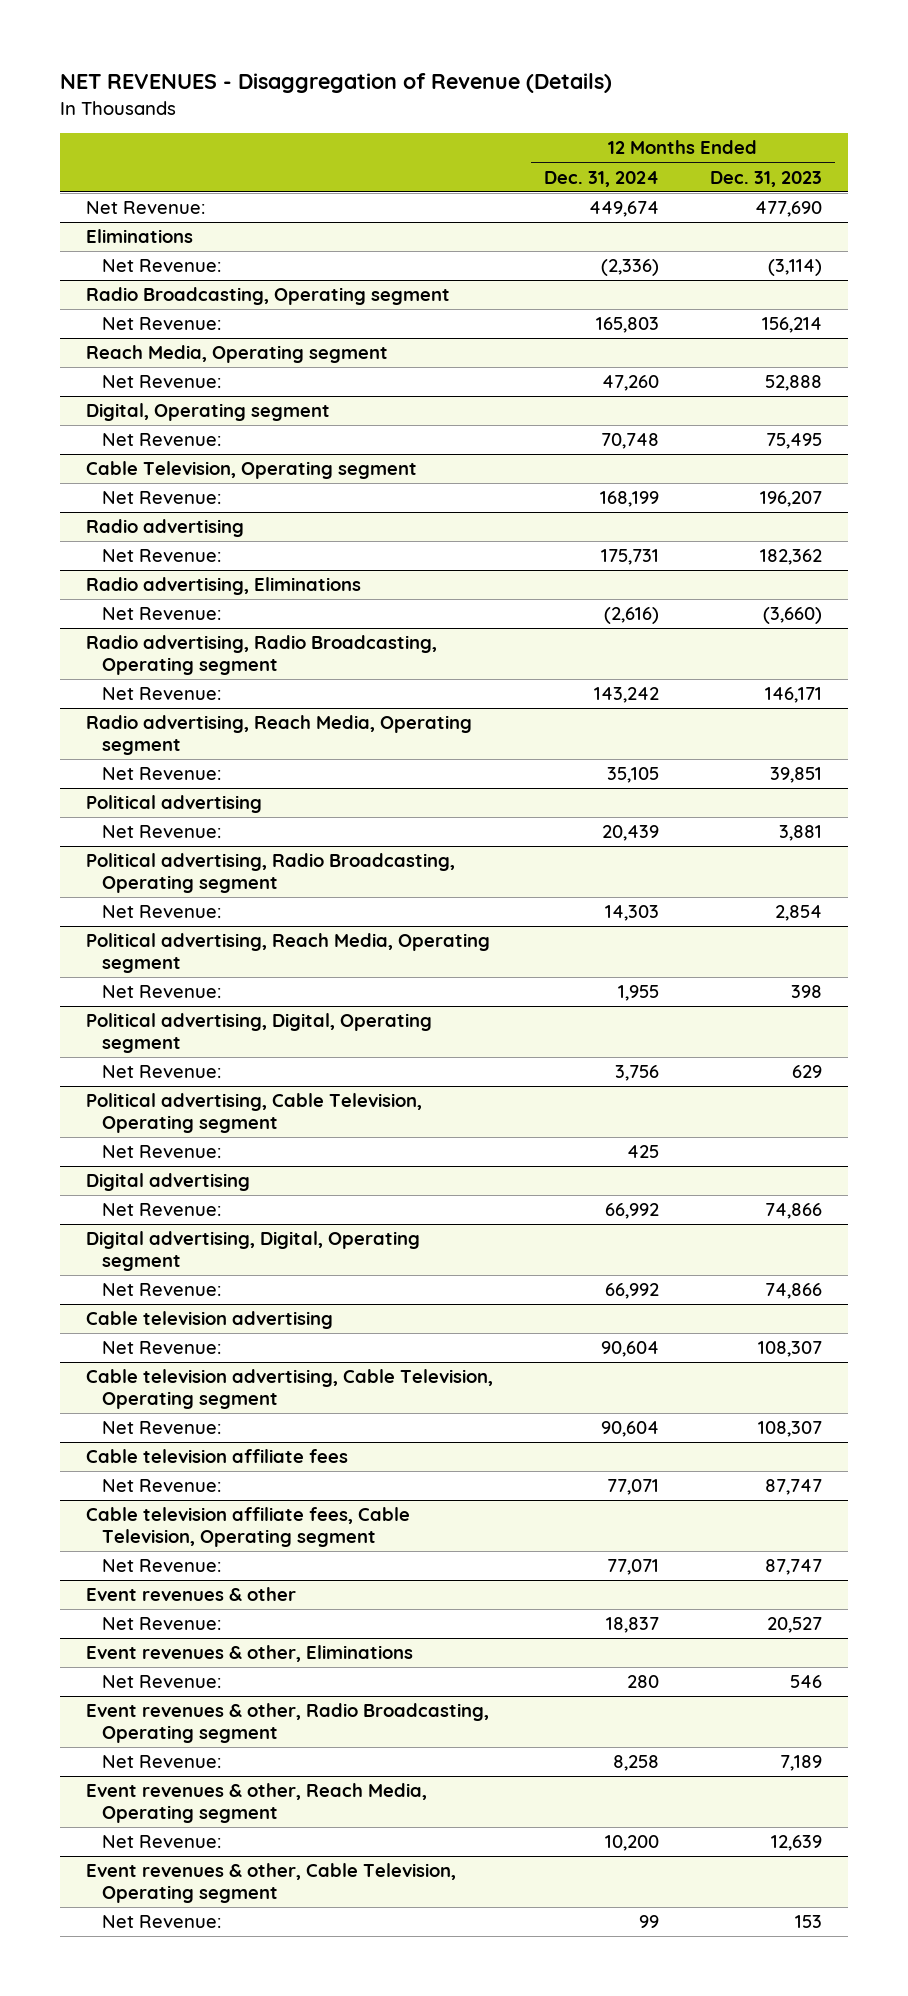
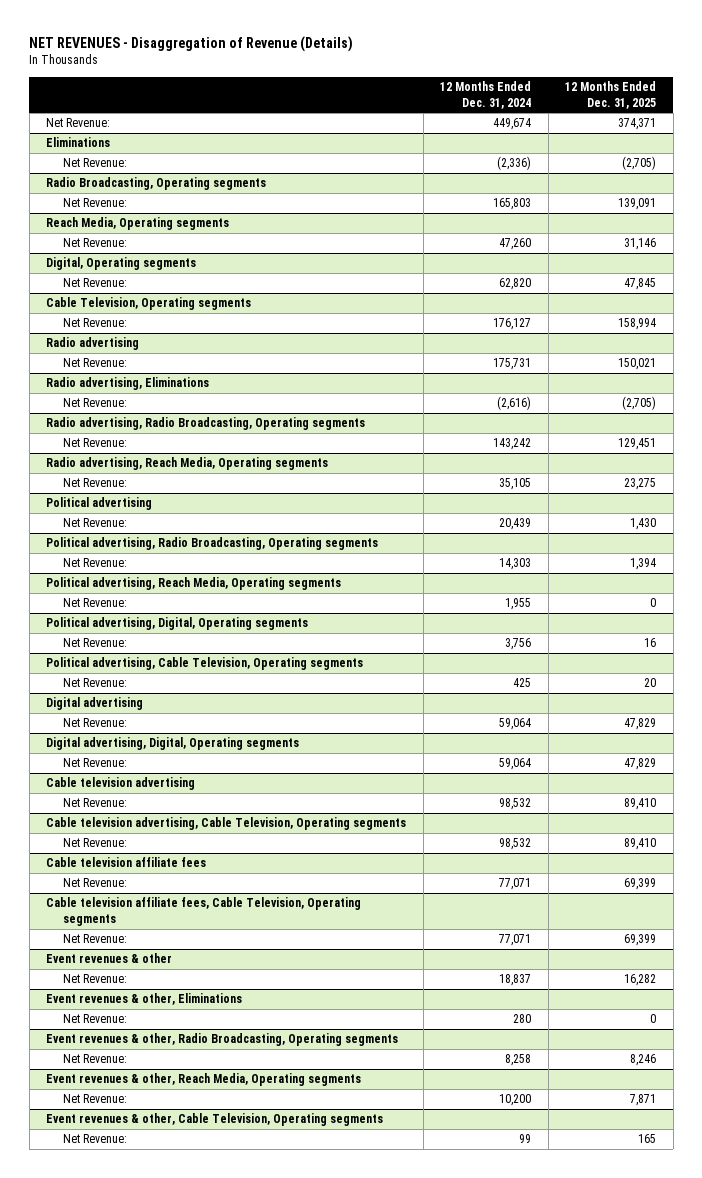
[710,170,823,187] Dec. 31, 2023 -> none
none -> [565,80,657,109] 12 Months Ended Dec. 31, 2025
[85,287,450,306] Radio Broadcasting, Operating segment -> [46,177,267,191] Radio Broadcasting, Operating segments
[85,345,388,364] Reach Media, Operating segment -> [46,217,230,231] Reach Media, Operating segments
[85,403,330,422] Digital, Operating segment -> [46,257,197,271] Digital, Operating segments
[601,433,660,450] 70,748 -> [499,278,532,291] 62,820
[85,461,417,480] Cable Television, Operating segment -> [46,297,252,311] Cable Television, Operating segments
[600,491,660,508] 168,199 -> [493,318,532,331] 176,127
[85,635,437,675] Radio advertising, Radio Broadcasting, Operating segment -> [46,417,366,431] Radio advertising, Radio Broadcasting, Operating segments
[85,715,472,755] Radio advertising, Reach Media, Operating segment -> [46,457,329,471] Radio advertising, Reach Media, Operating segments
[85,853,455,893] Political advertising, Radio Broadcasting, Operating segment -> [46,537,379,551] Political advertising, Radio Broadcasting, Operating segments
[85,933,490,973] Political advertising, Reach Media, Operating segment -> [46,577,342,591] Political advertising, Reach Media, Operating segments
[85,1013,432,1053] Political advertising, Digital, Operating segment -> [46,617,309,631] Political advertising, Digital, Operating segments
[85,1093,422,1133] Political advertising, Cable Television, Operating segment -> [46,657,364,671] Political advertising, Cable Television, Operating segments
[605,1203,660,1220] 66,992 -> [499,718,532,731] 59,064
[85,1231,420,1271] Digital advertising, Digital, Operating segment -> [46,737,300,751] Digital advertising, Digital, Operating segments
[605,1283,660,1300] 66,992 -> [499,758,532,771] 59,064
[601,1341,660,1358] 90,604 -> [499,798,532,811] 98,532
[85,1369,493,1409] Cable television advertising, Cable Television, Operating segment -> [46,817,407,831] Cable television advertising, Cable Television, Operating segments
[601,1421,660,1438] 90,604 -> [499,838,532,851] 98,532
[85,1507,410,1547] Cable television affiliate fees, Cable Television, Operating segment -> [46,897,362,926] Cable television affiliate fees, Cable Television, Operating segments
[85,1703,489,1743] Event revenues & other, Radio Broadcasting, Operating segment -> [46,1033,399,1047] Event revenues & other, Radio Broadcasting, Operating segments
[85,1783,427,1823] Event revenues & other, Reach Media, Operating segment -> [46,1073,362,1087] Event revenues & other, Reach Media, Operating segments
[85,1863,456,1903] Event revenues & other, Cable Television, Operating segment -> [46,1113,384,1127] Event revenues & other, Cable Television, Operating segments

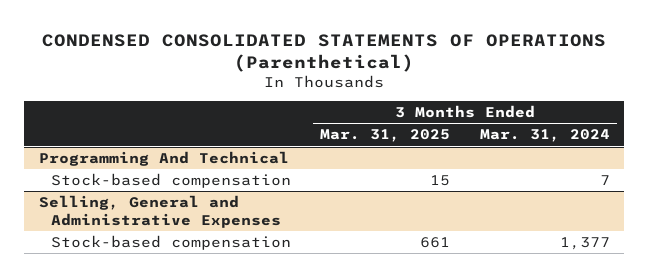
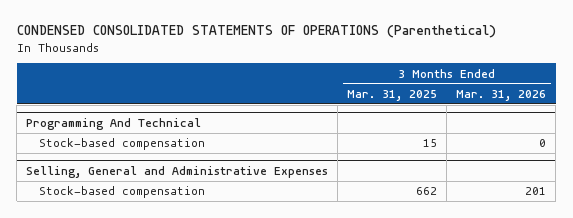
[479,129,610,143] Mar. 31, 2024 -> none
none -> [456,89,547,101] Mar. 31, 2026
[420,236,451,248] 661 -> [416,187,438,196] 662

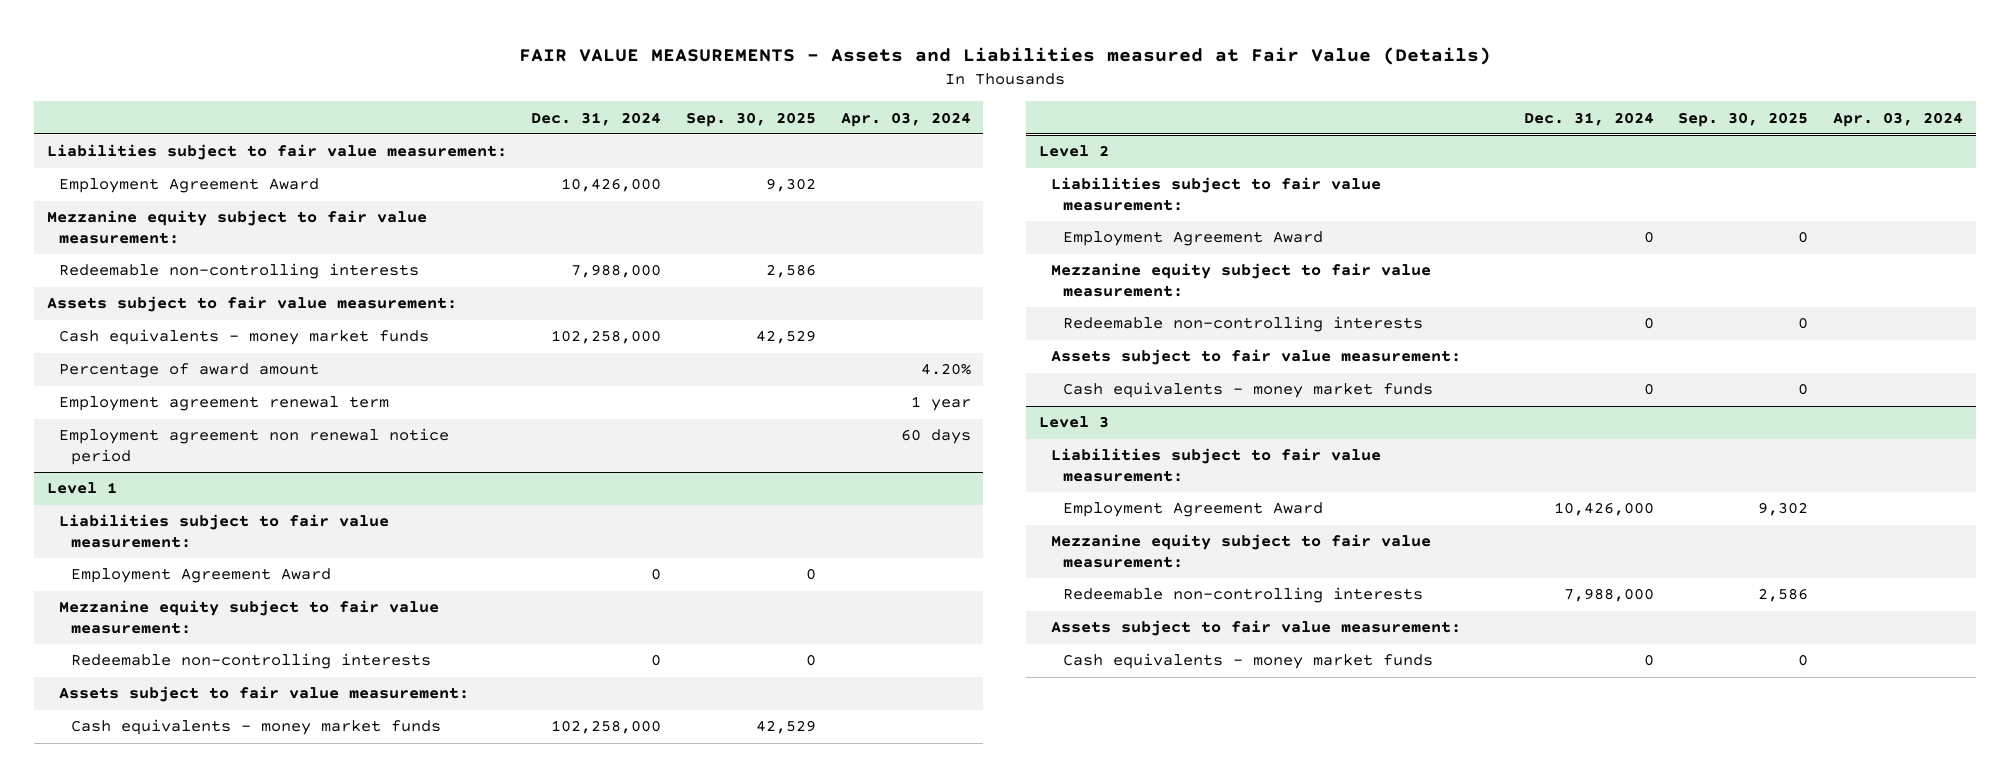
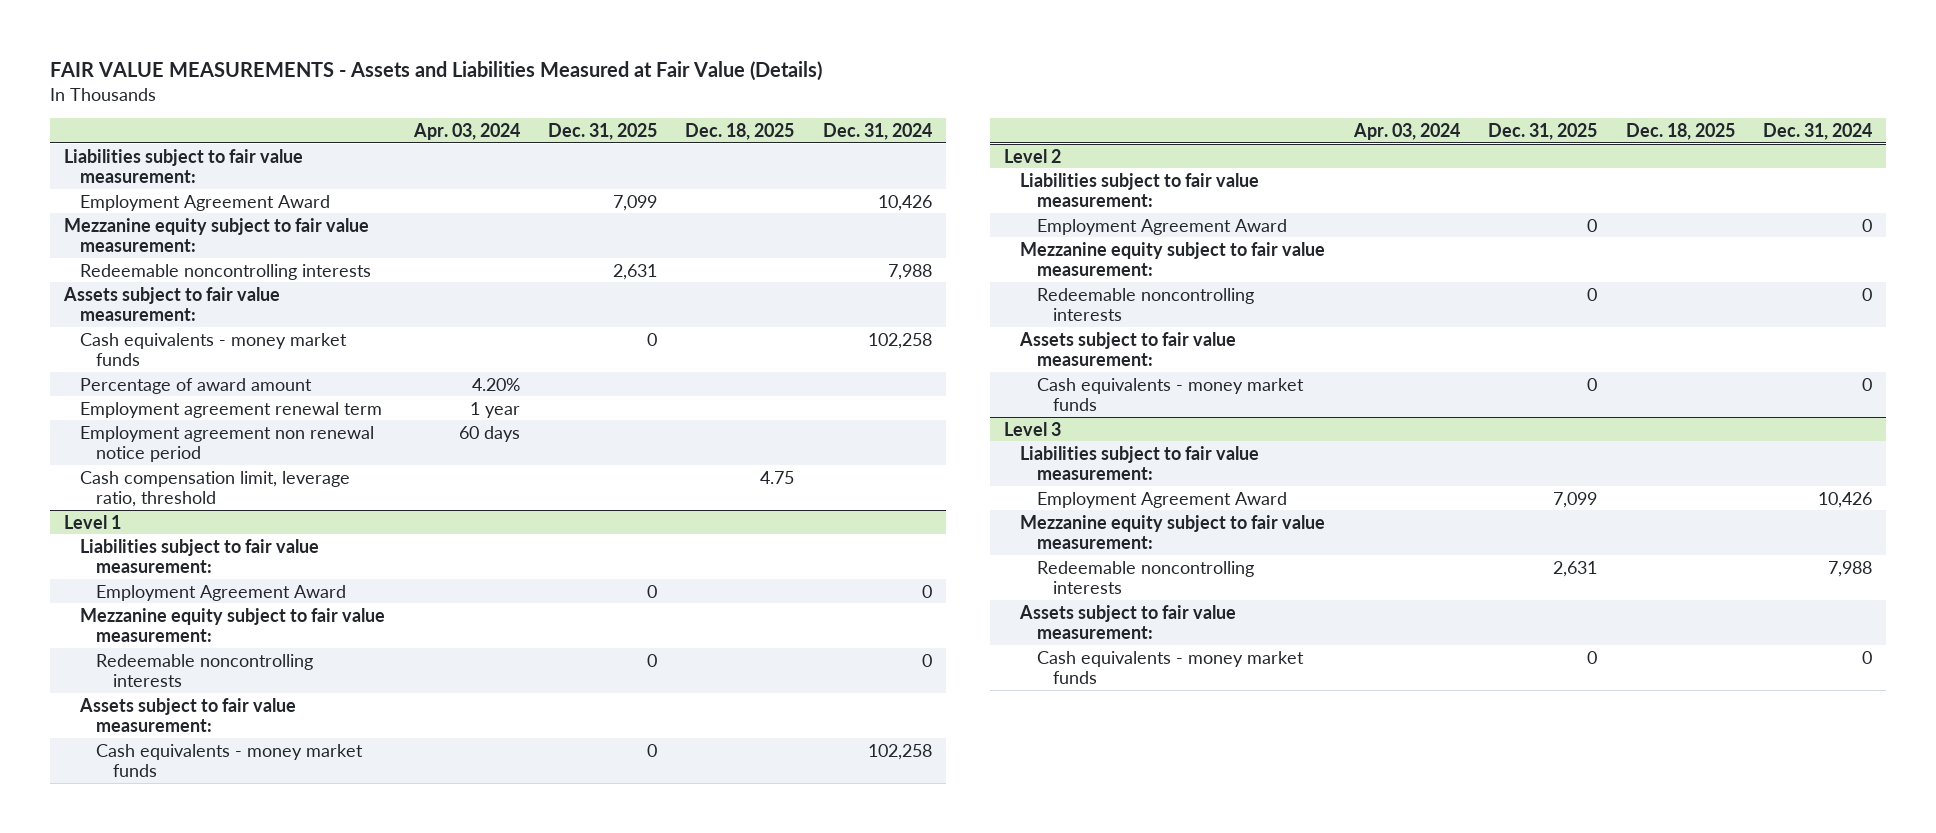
[518,46,1491,65] FAIR VALUE MEASUREMENTS - Assets and Liabilities measured at Fair Value (Details) -> [49,61,822,82] FAIR VALUE MEASUREMENTS - Assets and Liabilities Measured at Fair Value (Details)
[686,111,817,127] Sep. 30, 2025 -> none
none -> [548,122,658,140] Dec. 31, 2025
none -> [685,122,795,140] Dec. 18, 2025
[561,178,662,193] 10,426,000 -> [877,194,932,211] 10,426
[58,263,419,280] Redeemable non-controlling interests -> [80,263,372,280] Redeemable noncontrolling interests
[571,264,662,279] 7,988,000 -> [887,263,932,280] 7,988
[551,330,662,345] 102,258,000 -> [867,332,932,349] 102,258
none -> [80,470,351,507] Cash compensation limit, leverage ratio, threshold
[71,653,432,670] Redeemable non-controlling interests -> [96,653,314,687] Redeemable noncontrolling interests
[551,720,662,735] 102,258,000 -> [867,743,932,760] 102,258
[1063,316,1424,333] Redeemable non-controlling interests -> [1036,287,1254,321] Redeemable noncontrolling interests
[1553,502,1654,517] 10,426,000 -> [1817,491,1872,508] 10,426
[1063,587,1424,604] Redeemable non-controlling interests -> [1036,560,1254,594] Redeemable noncontrolling interests
[1563,588,1654,603] 7,988,000 -> [1827,560,1872,577] 7,988

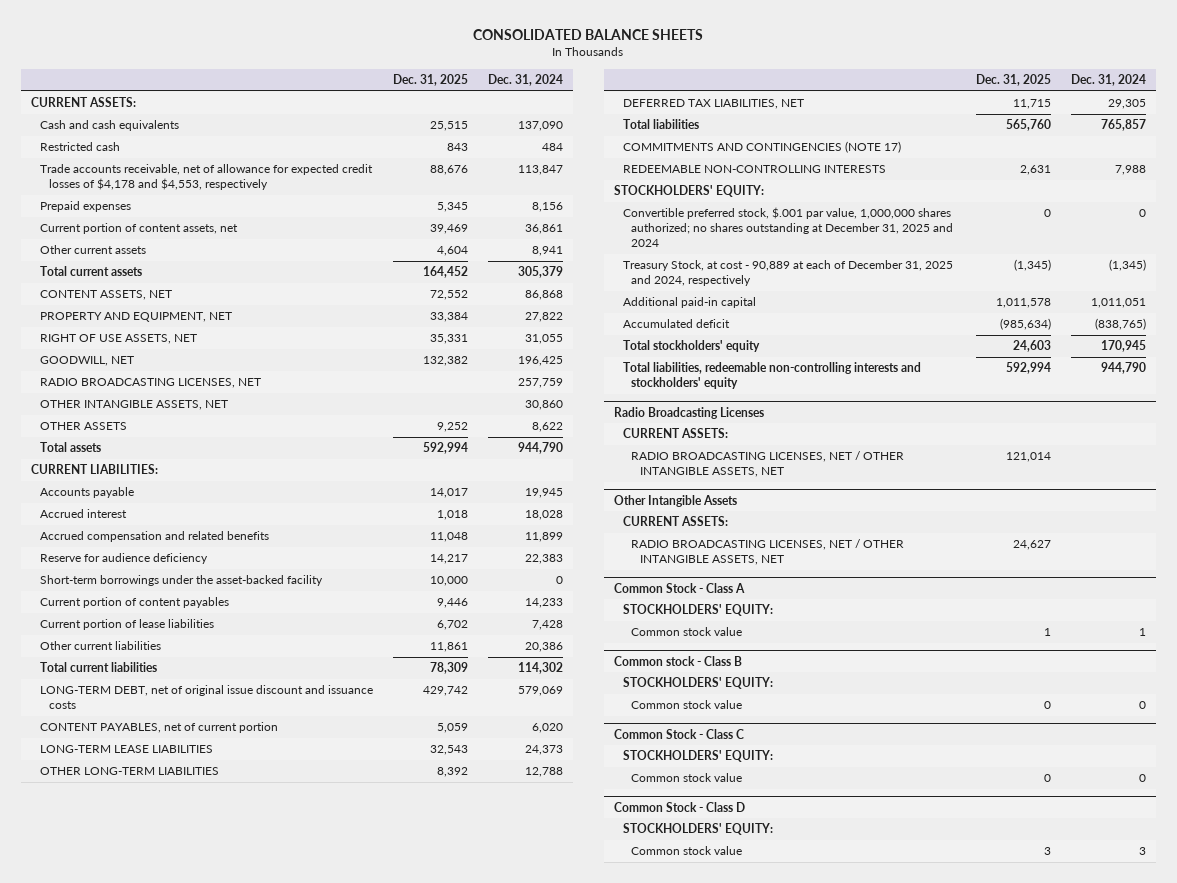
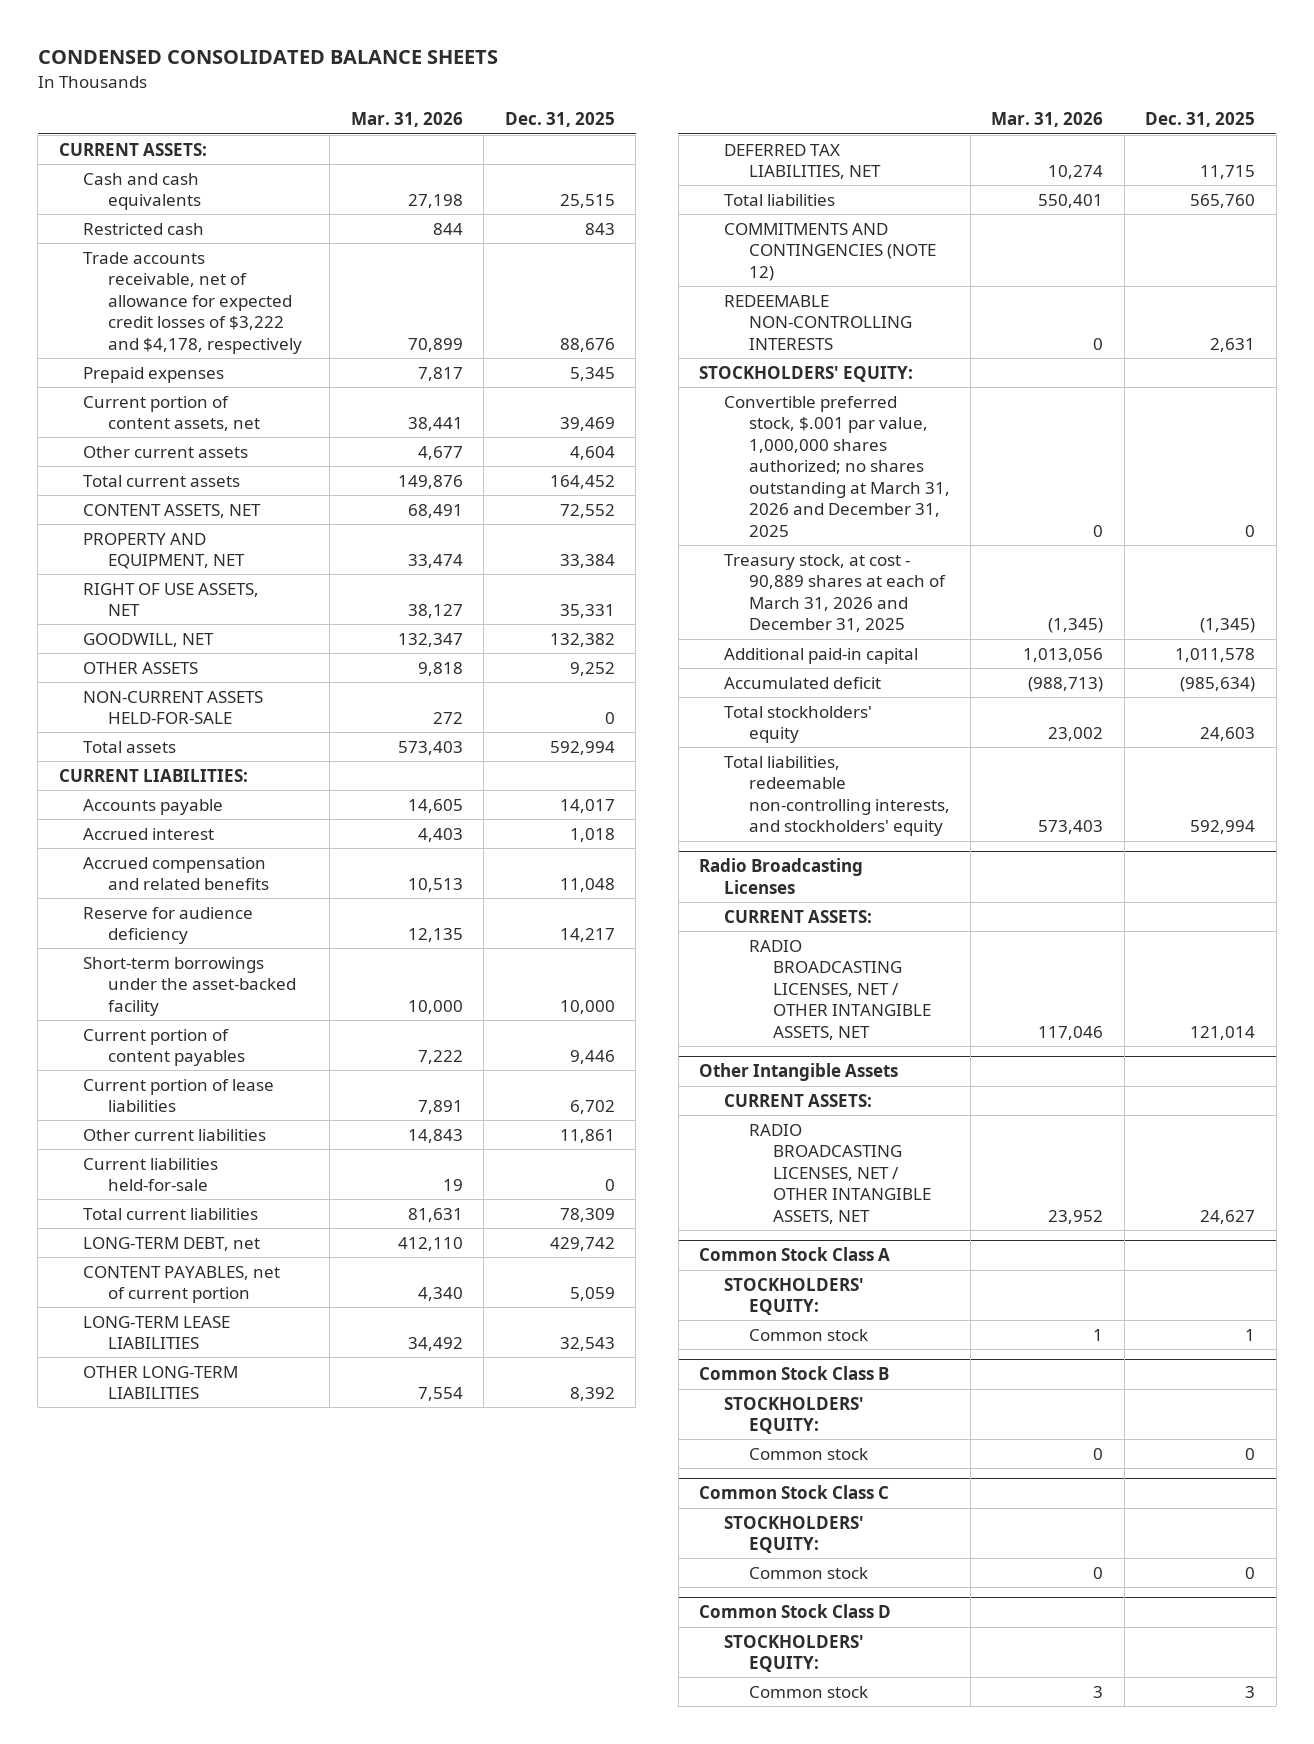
[473,28,704,40] CONSOLIDATED BALANCE SHEETS -> [37,50,498,65] CONDENSED CONSOLIDATED BALANCE SHEETS
[488,74,564,87] Dec. 31, 2024 -> none
none -> [350,112,463,128] Mar. 31, 2026
[39,164,373,191] Trade accounts receivable, net of allowance for expected credit losses of $4,178 and $4,553, respectively -> [83,251,302,354] Trade accounts receivable, net of allowance for expected credit losses of $3,222 and $4,178, respectively
[39,378,261,389] RADIO BROADCASTING LICENSES, NET -> none
[39,400,228,411] OTHER INTANGIBLE ASSETS, NET -> none
none -> [83,690,264,725] NON-CURRENT ASSETS HELD-FOR-SALE
none -> [83,1157,219,1192] Current liabilities held-for-sale
[39,685,373,710] LONG-TERM DEBT, net of original issue discount and issuance costs -> [83,1236,261,1251] LONG-TERM DEBT, net
[622,141,901,154] COMMITMENTS AND CONTINGENCIES (NOTE 17) -> [723,222,936,281] COMMITMENTS AND CONTINGENCIES (NOTE 12)
[622,207,954,248] Convertible preferred stock, $.001 par value, 1,000,000 shares authorized; no shares outstanding at December 31, 2025 and 2024 -> [723,395,950,538] Convertible preferred stock, $.001 par value, 1,000,000 shares authorized; no shares outstanding at March 31, 2026 and December 31, 2025
[622,260,953,287] Treasury Stock, at cost - 90,889 at each of December 31, 2025 and 2024, respectively -> [723,553,946,633] Treasury stock, at cost - 90,889 shares at each of March 31, 2026 and December 31, 2025
[622,362,921,390] Total liabilities, redeemable non-controlling interests and stockholders' equity -> [723,755,950,837] Total liabilities, redeemable non-controlling interests, and stockholders' equity
[613,582,745,593] Common Stock - Class A -> [699,1247,891,1262] Common Stock Class A
[631,627,743,637] Common stock value -> [748,1328,868,1341] Common stock
[613,655,742,666] Common stock - Class B -> [699,1366,890,1381] Common Stock Class B
[631,700,743,710] Common stock value -> [748,1447,868,1460] Common stock
[613,728,744,739] Common Stock - Class C -> [699,1485,890,1500] Common Stock Class C
[631,773,743,783] Common stock value -> [748,1566,868,1579] Common stock
[613,801,745,812] Common Stock - Class D -> [699,1604,892,1619] Common Stock Class D
[631,846,743,856] Common stock value -> [748,1685,868,1698] Common stock

